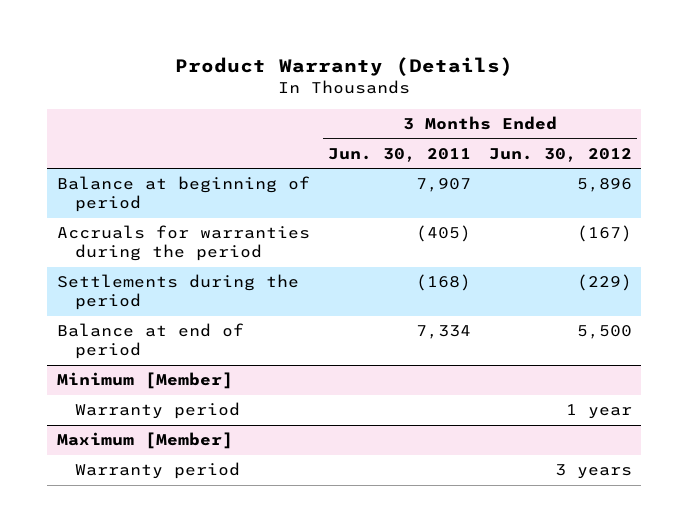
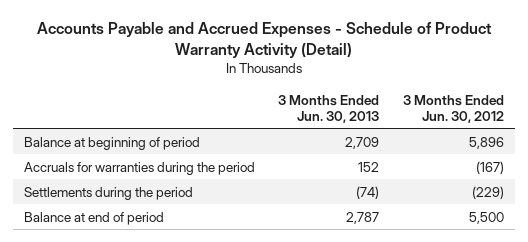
[175,56,514,76] Product Warranty (Details) -> [36,21,492,58] Accounts Payable and Accrued Expenses - Schedule of Product Warranty Activity (Detail)
[327,147,471,162] Jun. 30, 2011 -> none
none -> [278,94,380,123] 3 Months Ended Jun. 30, 2013
[56,372,233,390] Minimum [Member] -> none
[75,402,241,420] Warranty period -> none
[56,432,233,450] Maximum [Member] -> none
[75,462,241,480] Warranty period -> none

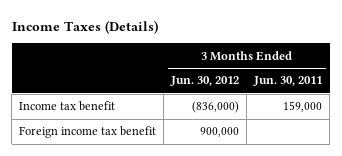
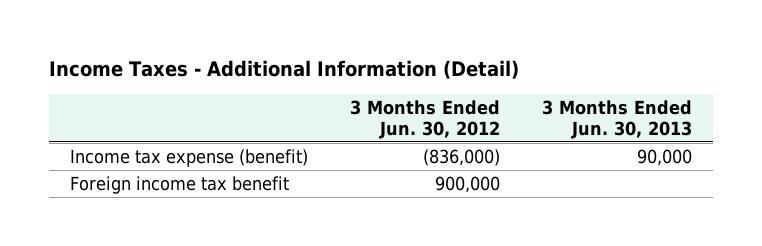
[11,20,158,35] Income Taxes (Details) -> [48,60,519,80] Income Taxes - Additional Information (Detail)
[253,76,323,87] Jun. 30, 2011 -> none
none -> [542,99,693,139] 3 Months Ended Jun. 30, 2013
[19,101,116,112] Income tax benefit -> [70,148,309,167] Income tax expense (benefit)

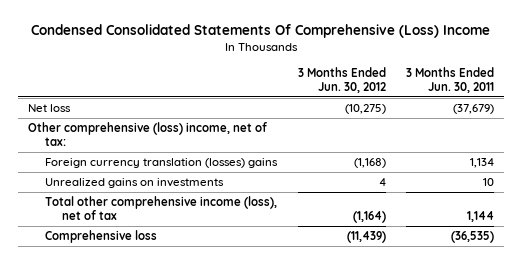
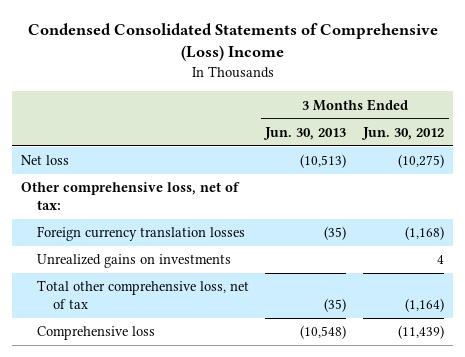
[31,24,491,39] Condensed Consolidated Statements Of Comprehensive (Loss) Income -> [27,22,438,62] Condensed Consolidated Statements of Comprehensive (Loss) Income
[406,66,495,93] 3 Months Ended Jun. 30, 2011 -> none
none -> [263,126,347,140] Jun. 30, 2013
[27,122,267,146] Other comprehensive (loss) income, net of tax: -> [20,182,240,210] Other comprehensive loss, net of tax:
[44,158,278,169] Foreign currency translation (losses) gains -> [36,226,245,242] Foreign currency translation losses
[44,196,277,220] Total other comprehensive income (loss), net of tax -> [36,280,249,309] Total other comprehensive loss, net of tax

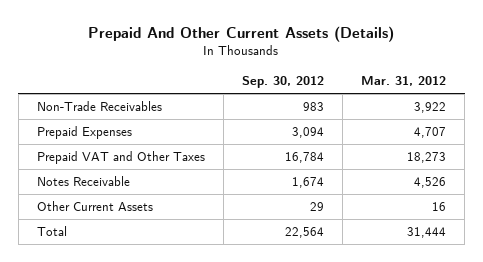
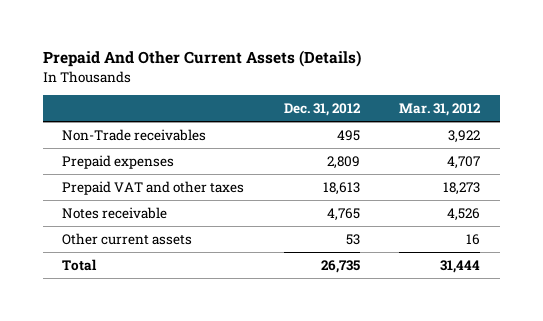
[241,75,324,88] Sep. 30, 2012 -> none
none -> [283,102,361,116] Dec. 31, 2012
[36,101,162,112] Non-Trade Receivables -> [62,128,207,141] Non-Trade receivables
[36,126,132,140] Prepaid Expenses -> [62,154,175,169] Prepaid expenses
[36,151,205,165] Prepaid VAT and Other Taxes -> [62,180,245,195] Prepaid VAT and other taxes
[36,176,130,187] Notes Receivable -> [62,206,168,219] Notes receivable
[36,201,153,212] Other Current Assets -> [62,232,193,245] Other current assets

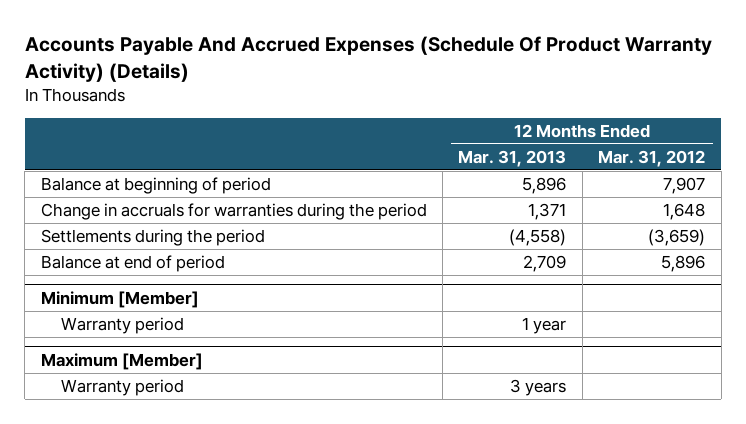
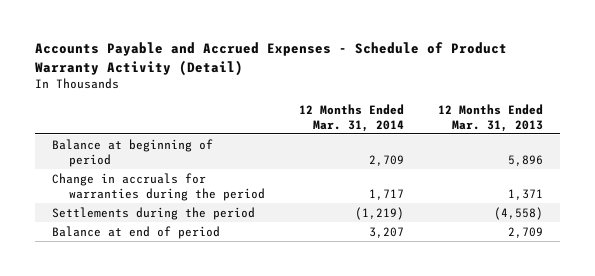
[24,36,712,82] Accounts Payable And Accrued Expenses (Schedule Of Product Warranty Activity) (Details) -> [34,42,507,76] Accounts Payable and Accrued Expenses - Schedule of Product Warranty Activity (Detail)
[598,149,706,167] Mar. 31, 2012 -> none
none -> [298,103,404,132] 12 Months Ended Mar. 31, 2014
[40,290,199,308] Minimum [Member] -> none
[61,316,185,334] Warranty period -> none
[40,352,203,370] Maximum [Member] -> none
[61,378,185,396] Warranty period -> none

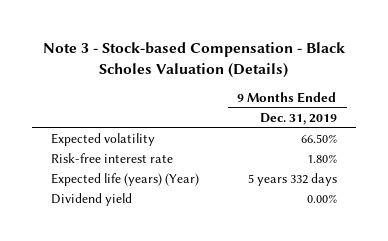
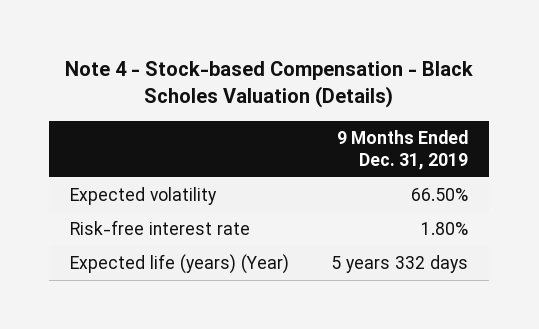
[43,41,346,78] Note 3 - Stock-based Compensation - Black Scholes Valuation (Details) -> [65,61,474,109] Note 4 - Stock-based Compensation - Black Scholes Valuation (Details)
[51,193,133,207] Dividend yield -> none

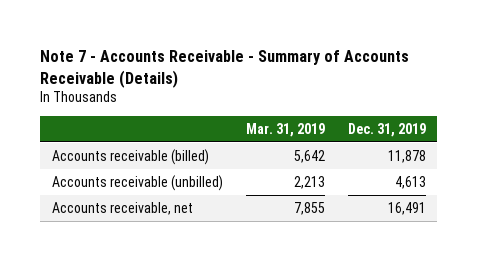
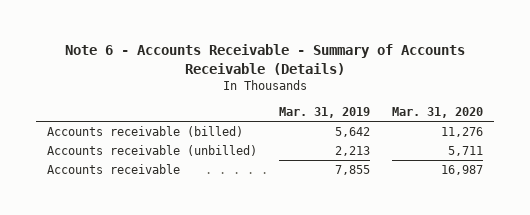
[40,50,410,88] Note 7 - Accounts Receivable - Summary of Accounts Receivable (Details) -> [64,43,465,75] Note 6 - Accounts Receivable - Summary of Accounts Receivable (Details)
[347,123,426,138] Dec. 31, 2019 -> none
none -> [391,107,483,119] Mar. 31, 2020
[51,201,193,215] Accounts receivable, net -> [47,163,181,174] Accounts receivable

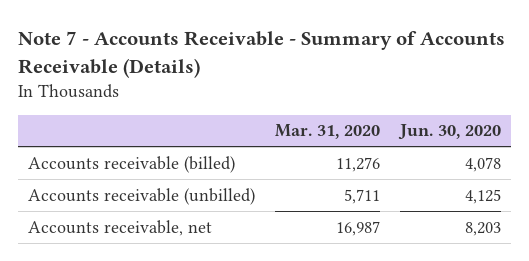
[64,43,465,75] Note 6 - Accounts Receivable - Summary of Accounts Receivable (Details) -> [17,31,505,78] Note 7 - Accounts Receivable - Summary of Accounts Receivable (Details)
[278,107,370,119] Mar. 31, 2019 -> none
none -> [398,124,502,141] Jun. 30, 2020
[47,163,181,174] Accounts receivable -> [27,219,212,236] Accounts receivable, net

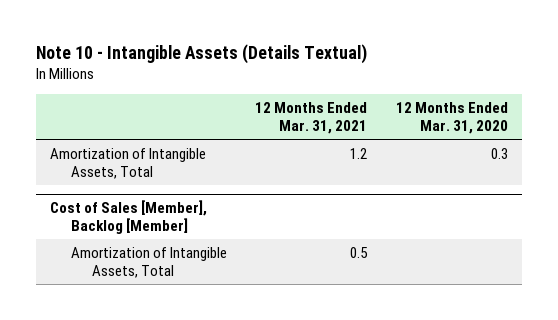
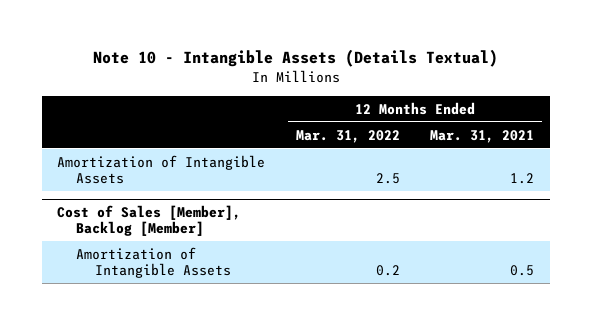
[395,101,508,135] 12 Months Ended Mar. 31, 2020 -> none
none -> [295,129,400,143] Mar. 31, 2022
[49,147,206,179] Amortization of Intangible Assets, Total -> [57,154,266,184] Amortization of Intangible Assets
[70,246,227,278] Amortization of Intangible Assets, Total -> [76,246,232,278] Amortization of Intangible Assets

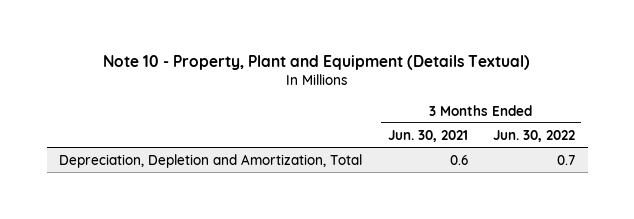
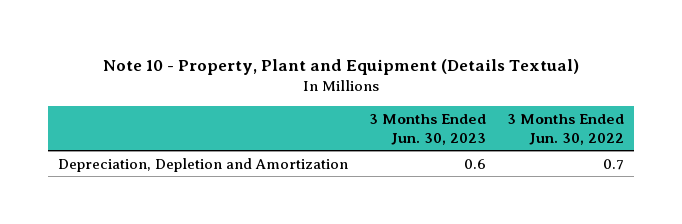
[387,129,468,142] Jun. 30, 2021 -> none
none -> [368,113,486,145] 3 Months Ended Jun. 30, 2023
[59,153,363,168] Depreciation, Depletion and Amortization, Total -> [57,157,348,172] Depreciation, Depletion and Amortization

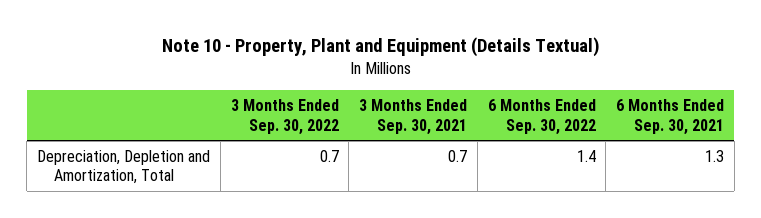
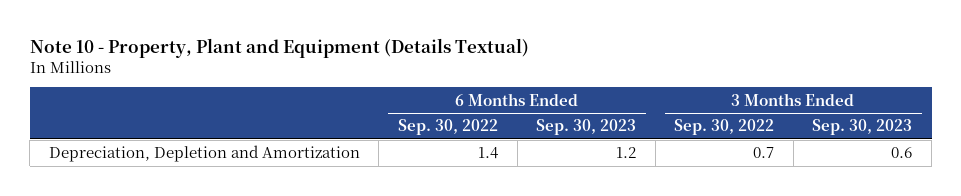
[359,99,468,135] 3 Months Ended Sep. 30, 2021 -> none
[616,99,725,135] 6 Months Ended Sep. 30, 2021 -> none
none -> [536,119,637,136] Sep. 30, 2023
none -> [812,119,913,136] Sep. 30, 2023
[37,150,211,185] Depreciation, Depletion and Amortization, Total -> [48,145,360,163] Depreciation, Depletion and Amortization

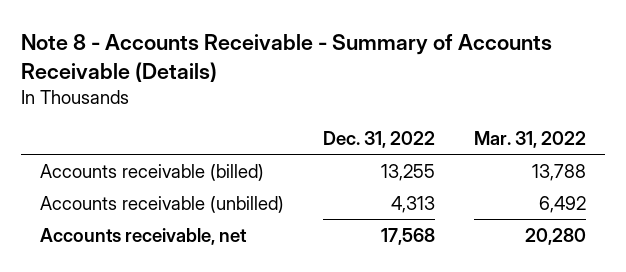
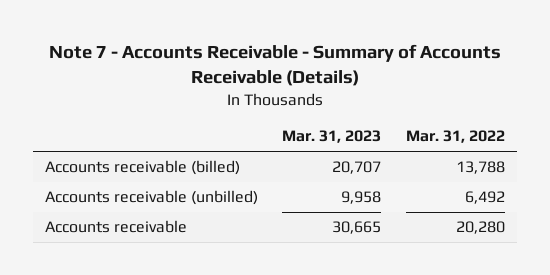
[20,33,552,82] Note 8 - Accounts Receivable - Summary of Accounts Receivable (Details) -> [48,44,501,86] Note 7 - Accounts Receivable - Summary of Accounts Receivable (Details)
[322,130,435,148] Dec. 31, 2022 -> none
none -> [282,130,382,144] Mar. 31, 2023
[40,227,248,245] Accounts receivable, net -> [45,220,188,234] Accounts receivable

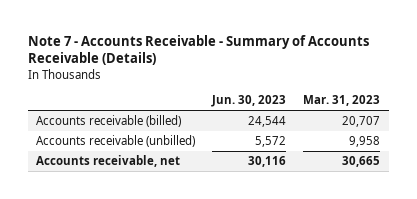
[405,130,505,144] Mar. 31, 2022 -> none
none -> [211,95,287,108] Jun. 30, 2023
[45,220,188,234] Accounts receivable -> [36,155,181,168] Accounts receivable, net

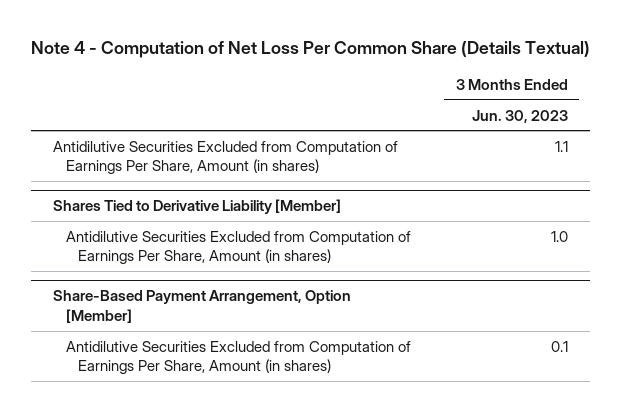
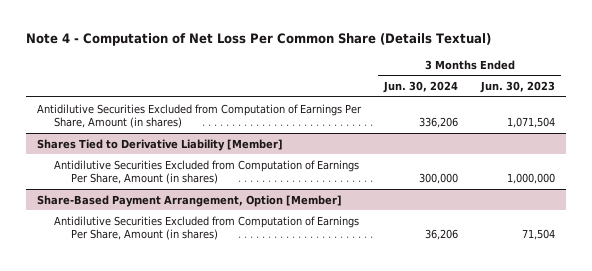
none -> [383,81,459,94] Jun. 30, 2024
[554,140,568,152] 1.1 -> [506,117,555,129] 1,071,504
[550,230,568,242] 1.0 -> [506,173,555,185] 1,000,000
[550,340,568,352] 0.1 -> [521,229,555,241] 71,504

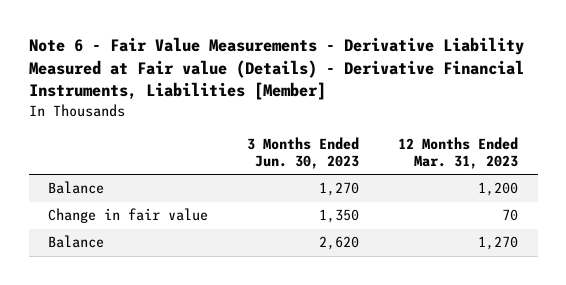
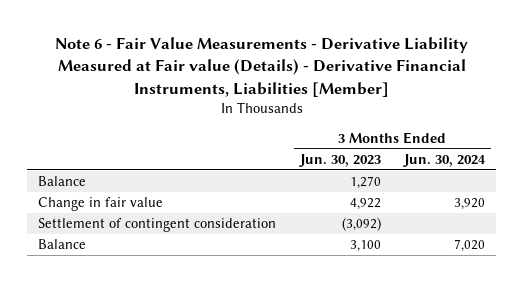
[398,136,519,169] 12 Months Ended Mar. 31, 2023 -> none
none -> [402,153,486,167] Jun. 30, 2024
[319,209,360,224] 1,350 -> [349,198,381,211] 4,922
none -> [38,218,277,233] Settlement of contingent consideration
[319,236,360,251] 2,620 -> [349,240,381,253] 3,100

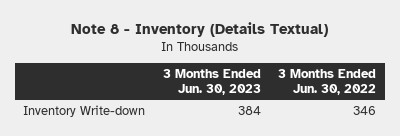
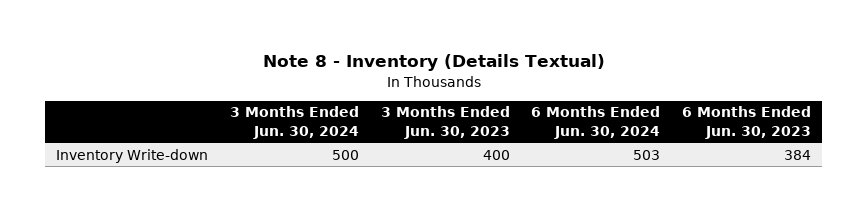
[278,69,377,96] 3 Months Ended Jun. 30, 2022 -> none
none -> [229,106,359,139] 3 Months Ended Jun. 30, 2024
none -> [531,106,661,139] 6 Months Ended Jun. 30, 2024
none -> [681,106,811,139] 6 Months Ended Jun. 30, 2023
[237,105,261,115] 384 -> [482,149,510,160] 400

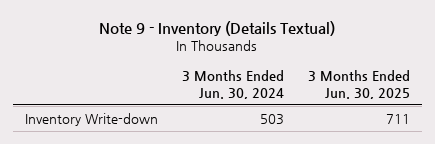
[262,54,605,72] Note 8 - Inventory (Details Textual) -> [99,20,336,36] Note 9 - Inventory (Details Textual)
[380,106,510,139] 3 Months Ended Jun. 30, 2023 -> none
[531,106,661,139] 6 Months Ended Jun. 30, 2024 -> none
[681,106,811,139] 6 Months Ended Jun. 30, 2023 -> none
none -> [307,70,410,99] 3 Months Ended Jun. 30, 2025
[331,149,359,160] 500 -> [259,113,284,125] 503

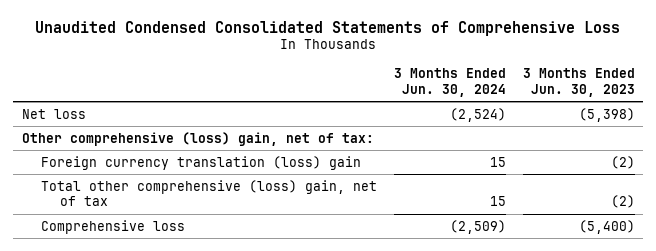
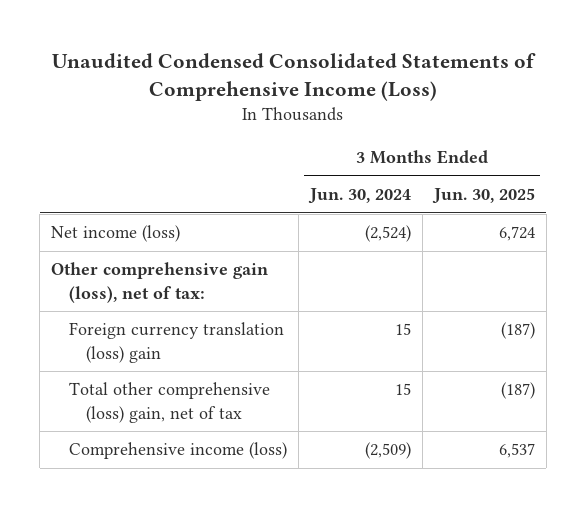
[35,20,621,36] Unaudited Condensed Consolidated Statements of Comprehensive Loss -> [51,52,536,101] Unaudited Condensed Consolidated Statements of Comprehensive Income (Loss)
[522,68,635,97] 3 Months Ended Jun. 30, 2023 -> none
none -> [431,188,535,205] Jun. 30, 2025
[21,108,86,119] Net loss -> [51,225,181,243] Net income (loss)
[21,131,374,146] Other comprehensive (loss) gain, net of tax: -> [51,262,269,303] Other comprehensive gain (loss), net of tax:
[41,219,186,234] Comprehensive loss -> [68,442,287,460] Comprehensive income (loss)

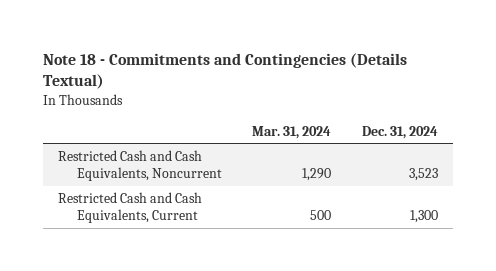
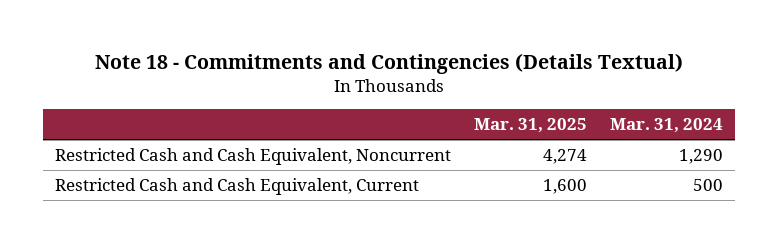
[361,125,438,139] Dec. 31, 2024 -> none
none -> [473,118,587,134] Mar. 31, 2025
[58,149,222,182] Restricted Cash and Cash Equivalents, Noncurrent -> [54,148,451,166] Restricted Cash and Cash Equivalent, Noncurrent
[58,191,203,224] Restricted Cash and Cash Equivalents, Current -> [54,178,419,196] Restricted Cash and Cash Equivalent, Current

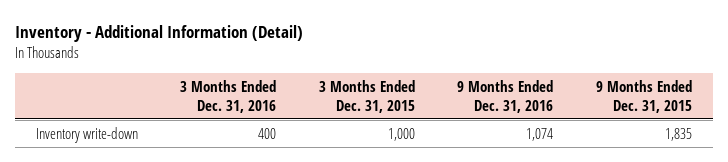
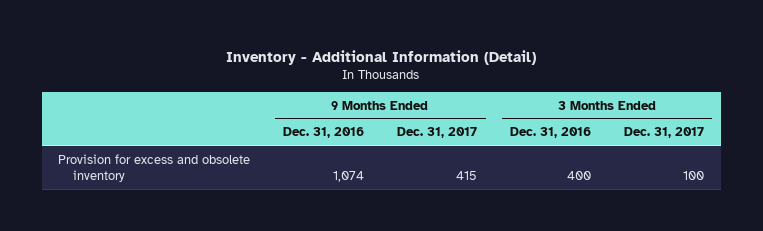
[318,79,415,113] 3 Months Ended Dec. 31, 2015 -> none
[595,79,692,113] 9 Months Ended Dec. 31, 2015 -> none
none -> [397,127,478,139] Dec. 31, 2017
none -> [624,127,705,139] Dec. 31, 2017
[35,126,138,143] Inventory write-down -> [58,153,251,183] Provision for excess and obsolete inventory

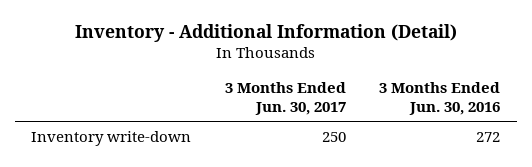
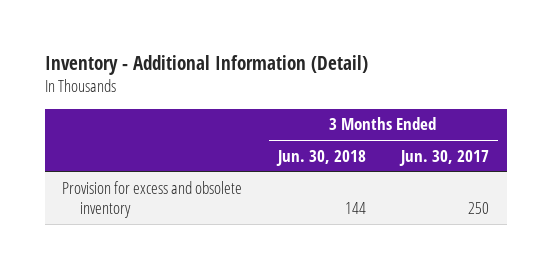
[379,82,501,115] 3 Months Ended Jun. 30, 2016 -> none
none -> [275,149,366,166] Jun. 30, 2018
[31,131,192,147] Inventory write-down -> [62,180,243,219] Provision for excess and obsolete inventory

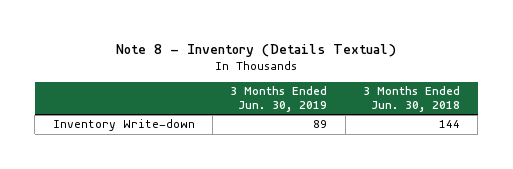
[44,55,368,76] Inventory - Additional Information (Detail) -> [116,43,397,57] Note 8 - Inventory (Details Textual)
[398,149,489,166] Jun. 30, 2017 -> none
none -> [230,86,328,113] 3 Months Ended Jun. 30, 2019
[62,180,243,219] Provision for excess and obsolete inventory -> [52,119,195,132] Inventory Write-down

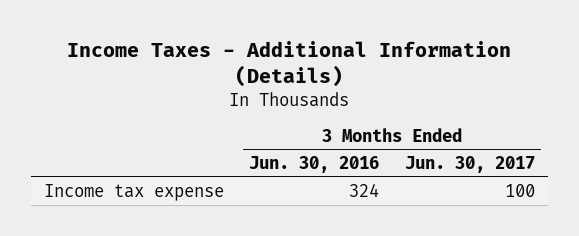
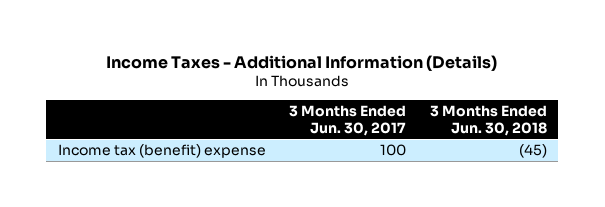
[249,156,380,174] Jun. 30, 2016 -> none
none -> [429,104,547,137] 3 Months Ended Jun. 30, 2018
[43,184,224,202] Income tax expense -> [57,144,266,159] Income tax (benefit) expense

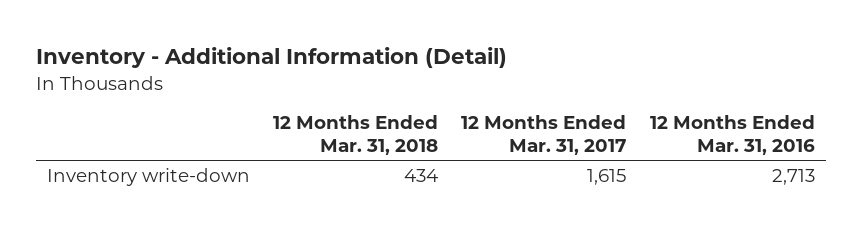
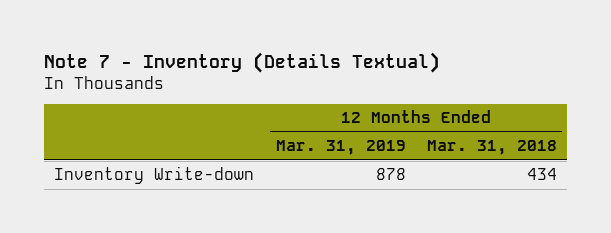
[35,47,507,69] Inventory - Additional Information (Detail) -> [43,51,440,73] Note 7 - Inventory (Details Textual)
[461,115,627,156] 12 Months Ended Mar. 31, 2017 -> none
[649,115,815,156] 12 Months Ended Mar. 31, 2016 -> none
none -> [275,140,406,156] Mar. 31, 2019
[47,168,251,187] Inventory write-down -> [54,166,255,185] Inventory Write-down

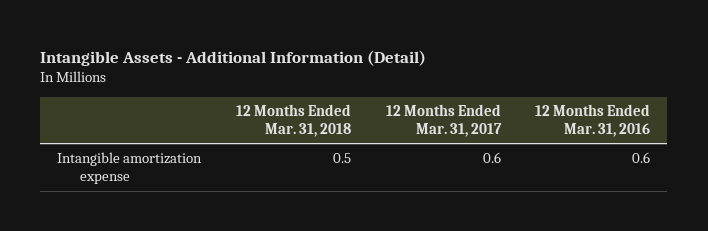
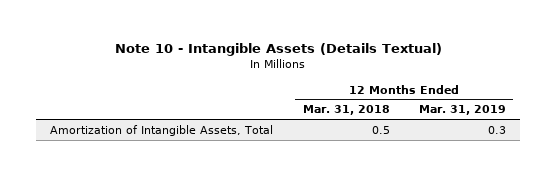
[40,49,427,66] Intangible Assets - Additional Information (Detail) -> [115,43,443,57] Note 10 - Intangible Assets (Details Textual)
[385,103,502,137] 12 Months Ended Mar. 31, 2017 -> none
[535,103,651,137] 12 Months Ended Mar. 31, 2016 -> none
none -> [418,105,506,116] Mar. 31, 2019
[57,152,203,185] Intangible amortization expense -> [50,124,274,136] Amortization of Intangible Assets, Total

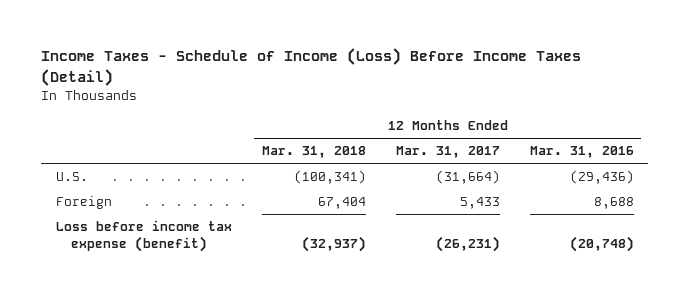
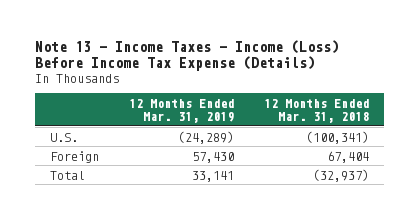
[41,48,582,86] Income Taxes - Schedule of Income (Loss) Before Income Taxes (Detail) -> [35,39,340,72] Note 13 - Income Taxes - Income (Loss) Before Income Tax Expense (Details)
[395,146,500,159] Mar. 31, 2017 -> none
[529,146,634,159] Mar. 31, 2016 -> none
none -> [129,98,235,124] 12 Months Ended Mar. 31, 2019
[55,220,232,252] Loss before income tax expense (benefit) -> [50,170,86,180] Total

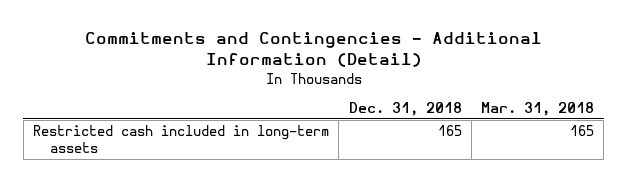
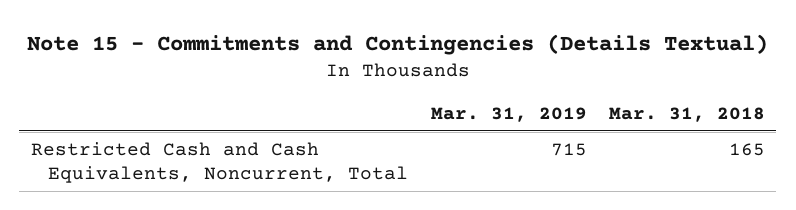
[84,32,542,68] Commitments and Contingencies - Additional Information (Detail) -> [26,33,768,55] Note 15 - Commitments and Contingencies (Details Textual)
[348,102,462,117] Dec. 31, 2018 -> none
none -> [430,106,587,122] Mar. 31, 2019
[33,125,330,154] Restricted cash included in long-term assets -> [30,142,408,184] Restricted Cash and Cash Equivalents, Noncurrent, Total

